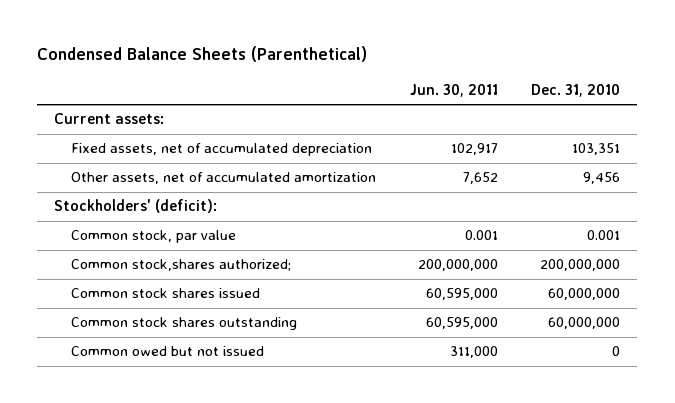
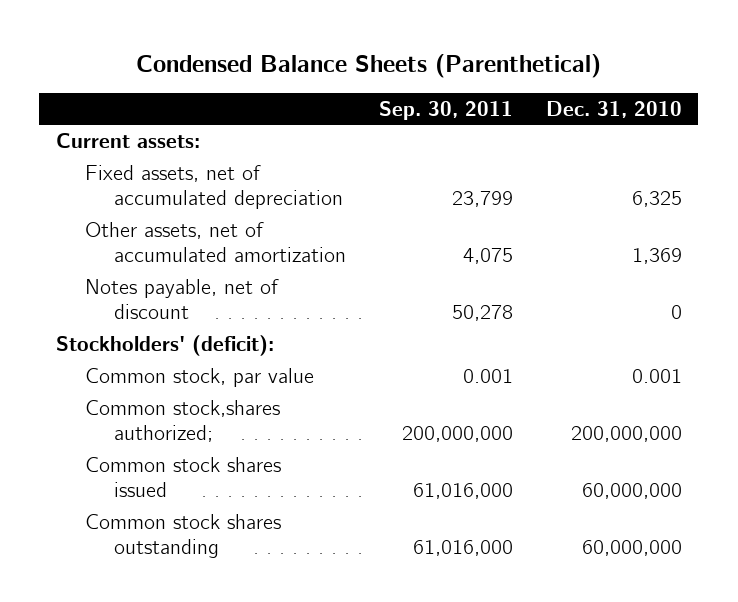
[409,83,498,97] Jun. 30, 2011 -> none
none -> [379,100,514,120] Sep. 30, 2011
[572,143,621,156] 103,351 -> [631,190,682,207] 6,325
[583,172,621,185] 9,456 -> [631,247,682,264] 1,369
none -> [85,279,280,319] Notes payable, net of discount
[71,346,265,357] Common owed but not issued -> none

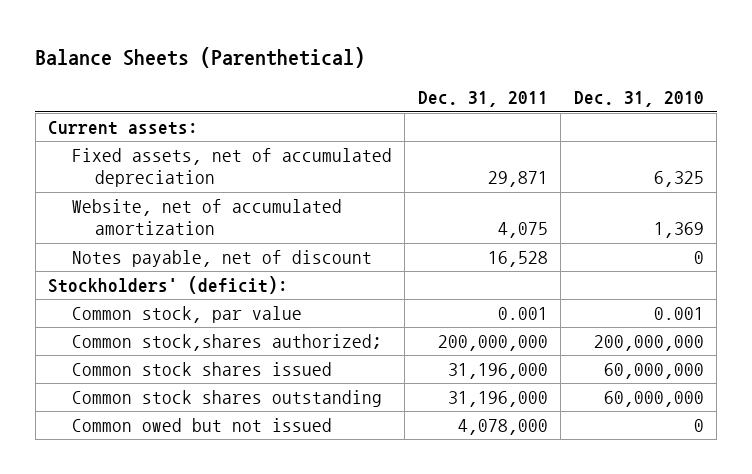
[135,53,601,78] Condensed Balance Sheets (Parenthetical) -> [35,47,366,69] Balance Sheets (Parenthetical)
[379,100,514,120] Sep. 30, 2011 -> none
none -> [417,91,548,108] Dec. 31, 2011
[85,222,347,262] Other assets, net of accumulated amortization -> [71,199,342,236] Website, net of accumulated amortization
none -> [71,418,332,433] Common owed but not issued

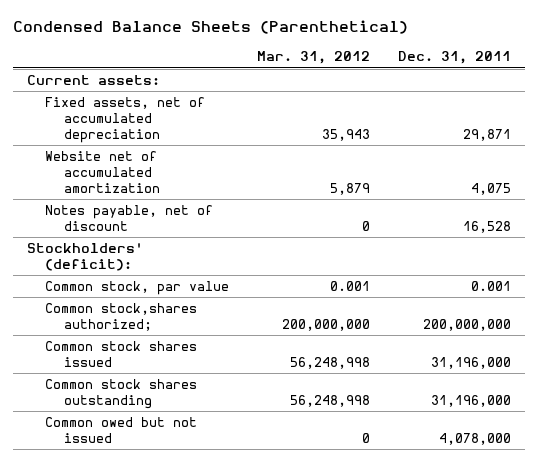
[35,47,366,69] Balance Sheets (Parenthetical) -> [12,20,408,35] Condensed Balance Sheets (Parenthetical)
[573,91,704,108] Dec. 31, 2010 -> none
none -> [257,51,371,65] Mar. 31, 2012
[71,199,342,236] Website, net of accumulated amortization -> [45,151,160,193] Website net of accumulated amortization

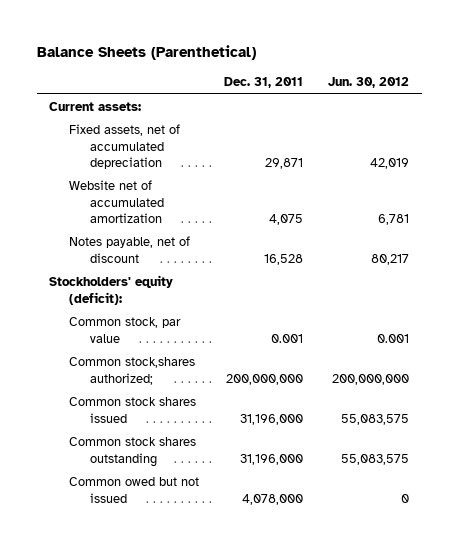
[12,20,408,35] Condensed Balance Sheets (Parenthetical) -> [36,45,256,61] Balance Sheets (Parenthetical)
[257,51,371,65] Mar. 31, 2012 -> none
none -> [328,77,410,89] Jun. 30, 2012
[26,243,143,271] Stockholders' (deficit): -> [49,275,174,305] Stockholders' equity (deficit):

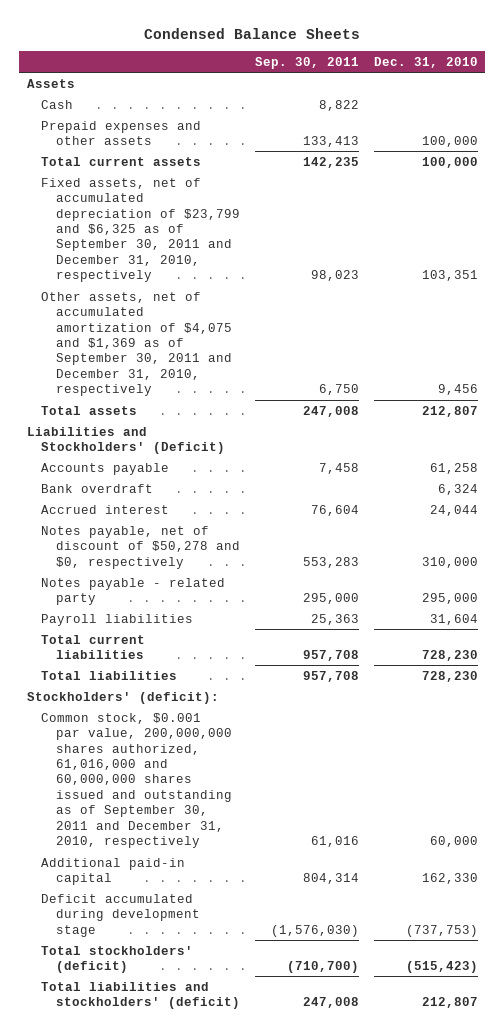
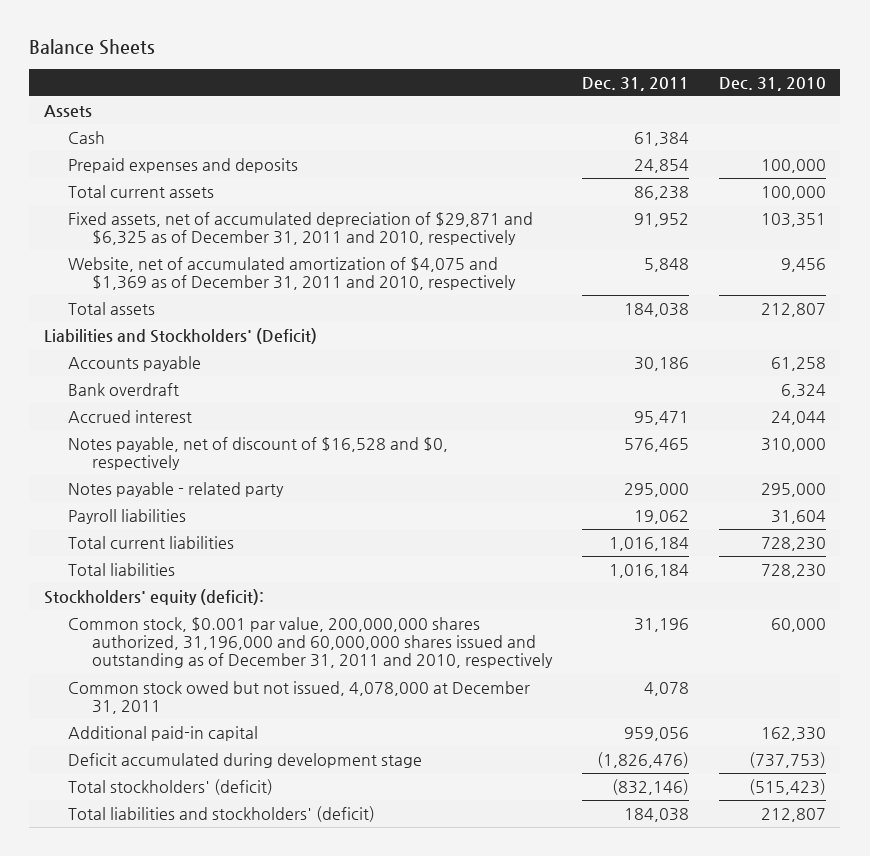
[144,27,361,39] Condensed Balance Sheets -> [29,39,156,56] Balance Sheets
[254,56,359,69] Sep. 30, 2011 -> none
none -> [581,76,689,91] Dec. 31, 2011
[41,120,202,146] Prepaid expenses and other assets -> [68,157,299,173] Prepaid expenses and deposits
[41,177,240,283] Fixed assets, net of accumulated depreciation of $23,799 and $6,325 as of September 30, 2011 and December 31, 2010, respectively -> [68,211,534,246] Fixed assets, net of accumulated depreciation of $29,871 and $6,325 as of December 31, 2011 and 2010, respectively
[41,291,232,397] Other assets, net of accumulated amortization of $4,075 and $1,369 as of September 30, 2011 and December 31, 2010, respectively -> [68,256,517,291] Website, net of accumulated amortization of $4,075 and $1,369 as of December 31, 2011 and 2010, respectively
[41,525,240,569] Notes payable, net of discount of $50,278 and $0, respectively -> [68,436,449,471] Notes payable, net of discount of $16,528 and $0, respectively
[26,691,219,704] Stockholders' (deficit): -> [44,588,265,605] Stockholders' equity (deficit):
[41,712,232,849] Common stock, $0.001 par value, 200,000,000 shares authorized, 61,016,000 and 60,000,000 shares issued and outstanding as of September 30, 2011 and December 31, 2010, respectively -> [68,616,554,669] Common stock, $0.001 par value, 200,000,000 shares authorized, 31,196,000 and 60,000,000 shares issued and outstanding as of December 31, 2011 and 2010, respectively
none -> [68,680,531,715] Common stock owed but not issued, 4,078,000 at December 31, 2011

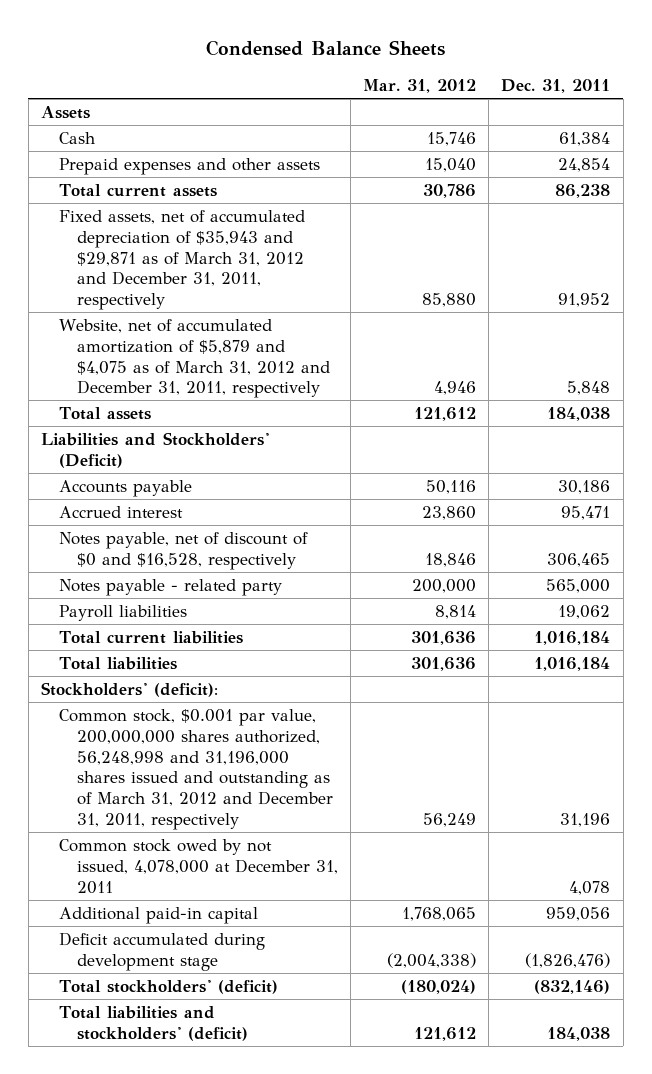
[29,39,156,56] Balance Sheets -> [205,39,445,56] Condensed Balance Sheets
[718,76,826,91] Dec. 31, 2010 -> none
none -> [363,79,477,94] Mar. 31, 2012
[68,157,299,173] Prepaid expenses and deposits -> [58,157,320,175] Prepaid expenses and other assets
[68,211,534,246] Fixed assets, net of accumulated depreciation of $29,871 and $6,325 as of December 31, 2011 and 2010, respectively -> [58,209,305,311] Fixed assets, net of accumulated depreciation of $35,943 and $29,871 as of March 31, 2012 and December 31, 2011, respectively
[68,256,517,291] Website, net of accumulated amortization of $4,075 and $1,369 as of December 31, 2011 and 2010, respectively -> [58,318,330,399] Website, net of accumulated amortization of $5,879 and $4,075 as of March 31, 2012 and December 31, 2011, respectively
[68,382,180,396] Bank overdraft -> none
[68,436,449,471] Notes payable, net of discount of $16,528 and $0, respectively -> [58,531,308,570] Notes payable, net of discount of $0 and $16,528, respectively
[623,437,689,452] 576,465 -> [547,552,611,567] 306,465
[623,482,689,497] 295,000 -> [546,578,611,593] 565,000
[44,588,265,605] Stockholders' equity (deficit): -> [41,681,219,697] Stockholders' (deficit):
[68,616,554,669] Common stock, $0.001 par value, 200,000,000 shares authorized, 31,196,000 and 60,000,000 shares issued and outstanding as of December 31, 2011 and 2010, respectively -> [58,708,333,831] Common stock, $0.001 par value, 200,000,000 shares authorized, 56,248,998 and 31,196,000 shares issued and outstanding as of March 31, 2012 and December 31, 2011, respectively
[68,680,531,715] Common stock owed but not issued, 4,078,000 at December 31, 2011 -> [58,838,338,894] Common stock owed by not issued, 4,078,000 at December 31, 2011

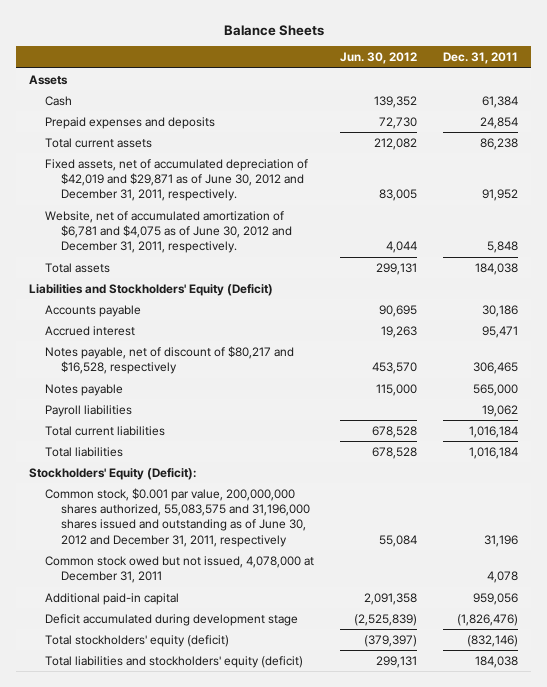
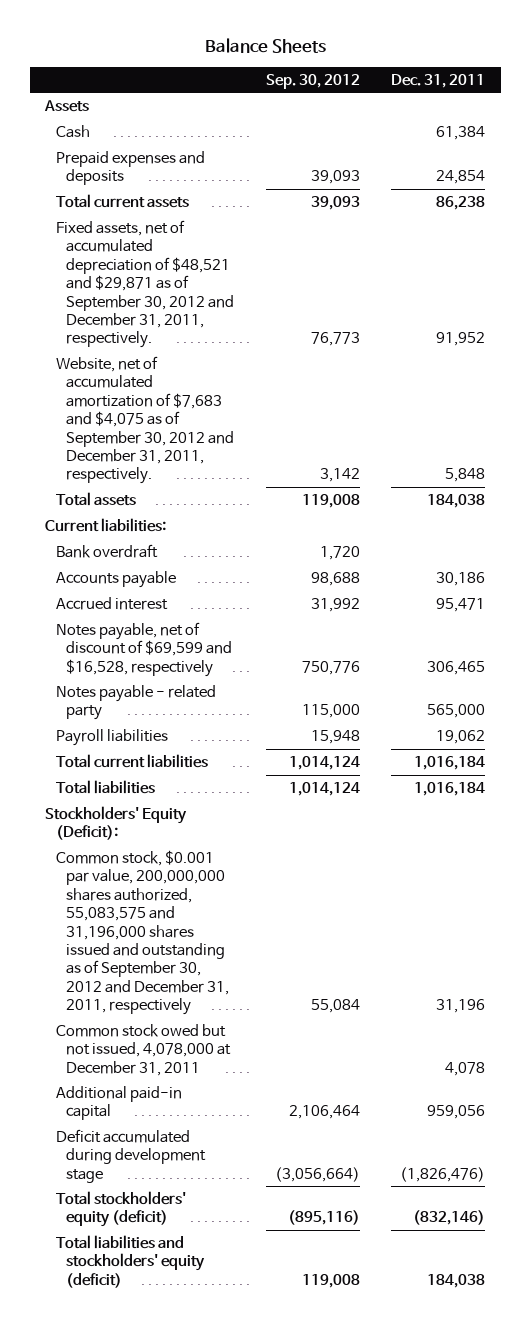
[340,52,418,65] Jun. 30, 2012 -> none
none -> [265,73,360,89] Sep. 30, 2012
[45,158,309,202] Fixed assets, net of accumulated depreciation of $42,019 and $29,871 as of June 30, 2012 and December 31, 2011, respectively. -> [55,219,235,349] Fixed assets, net of accumulated depreciation of $48,521 and $29,871 as of September 30, 2012 and December 31, 2011, respectively.
[45,210,293,254] Website, net of accumulated amortization of $6,781 and $4,075 as of June 30, 2012 and December 31, 2011, respectively. -> [55,355,235,485] Website, net of accumulated amortization of $7,683 and $4,075 as of September 30, 2012 and December 31, 2011, respectively.
[29,283,274,296] Liabilities and Stockholders' Equity (Deficit) -> none
none -> [45,517,167,532] Current liabilities:
none -> [55,543,158,558] Bank overdraft
[45,345,295,375] Notes payable, net of discount of $80,217 and $16,528, respectively -> [55,621,233,677] Notes payable, net of discount of $69,599 and $16,528, respectively
[45,383,124,396] Notes payable -> [55,684,216,721] Notes payable - related party
[45,487,311,547] Common stock, $0.001 par value, 200,000,000 shares authorized, 55,083,575 and 31,196,000 shares issued and outstanding as of June 30, 2012 and December 31, 2011, respectively -> [55,849,230,1016] Common stock, $0.001 par value, 200,000,000 shares authorized, 55,083,575 and 31,196,000 shares issued and outstanding as of September 30, 2012 and December 31, 2011, respectively

